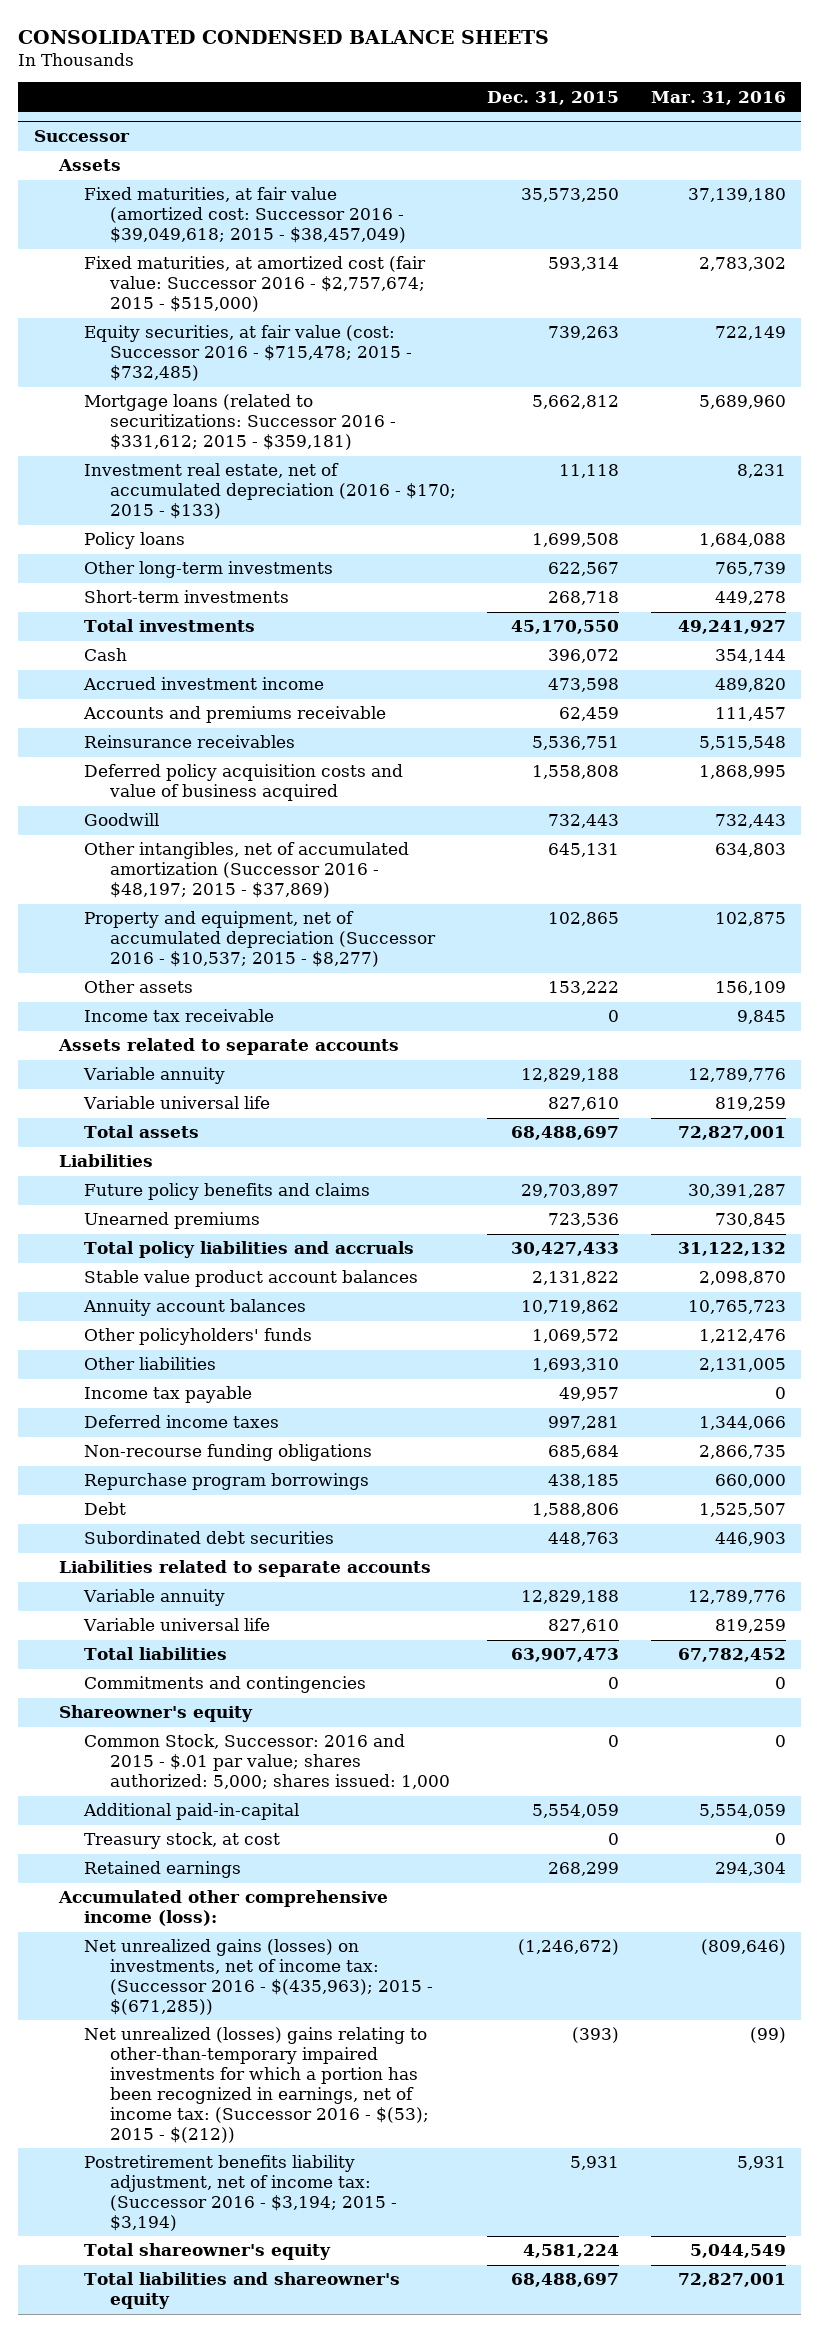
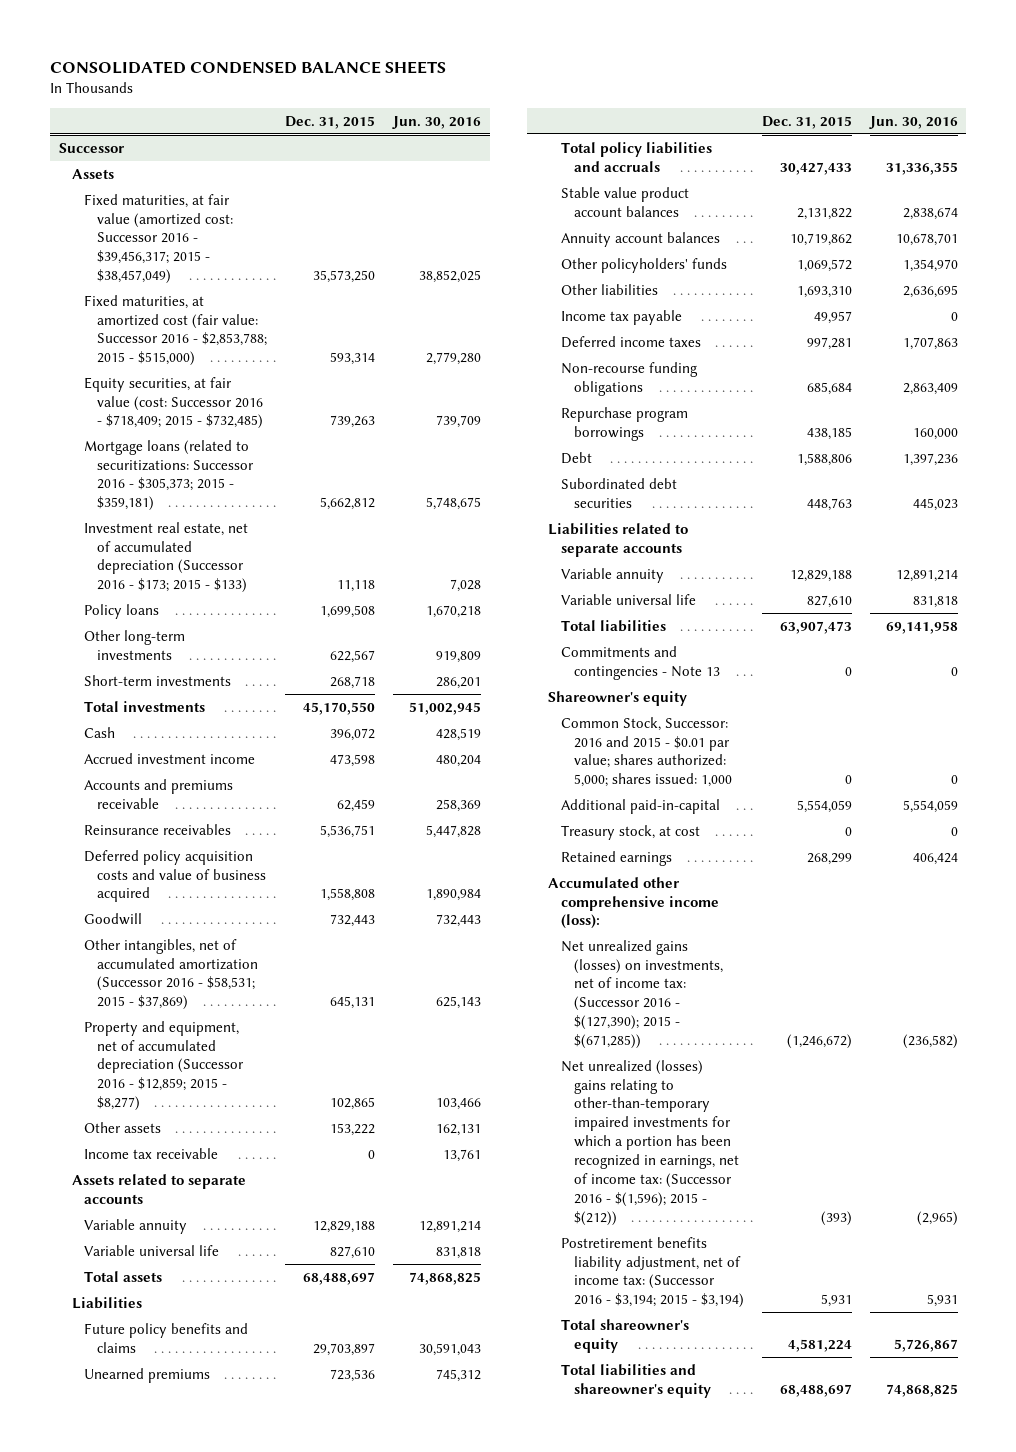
[650,90,786,105] Mar. 31, 2016 -> none
none -> [391,116,481,130] Jun. 30, 2016
[84,187,406,244] Fixed maturities, at fair value (amortized cost: Successor 2016 - $39,049,618; 2015 - $38,457,049) -> [84,193,233,285] Fixed maturities, at fair value (amortized cost: Successor 2016 - $39,456,317; 2015 - $38,457,049)
[84,256,427,313] Fixed maturities, at amortized cost (fair value: Successor 2016 - $2,757,674; 2015 - $515,000) -> [84,294,267,367] Fixed maturities, at amortized cost (fair value: Successor 2016 - $2,853,788; 2015 - $515,000)
[84,325,412,382] Equity securities, at fair value (cost: Successor 2016 - $715,478; 2015 - $732,485) -> [84,376,263,430] Equity securities, at fair value (cost: Successor 2016 - $718,409; 2015 - $732,485)
[84,394,396,451] Mortgage loans (related to securitizations: Successor 2016 - $331,612; 2015 - $359,181) -> [84,439,254,512] Mortgage loans (related to securitizations: Successor 2016 - $305,373; 2015 - $359,181)
[84,463,456,520] Investment real estate, net of accumulated depreciation (2016 - $170; 2015 - $133) -> [84,521,249,594] Investment real estate, net of accumulated depreciation (Successor 2016 - $173; 2015 - $133)
[84,842,410,899] Other intangibles, net of accumulated amortization (Successor 2016 - $48,197; 2015 - $37,869) -> [84,938,258,1011] Other intangibles, net of accumulated amortization (Successor 2016 - $58,531; 2015 - $37,869)
[84,911,436,968] Property and equipment, net of accumulated depreciation (Successor 2016 - $10,537; 2015 - $8,277) -> [84,1020,244,1112] Property and equipment, net of accumulated depreciation (Successor 2016 - $12,859; 2015 - $8,277)
[84,1676,367,1694] Commitments and contingencies -> [561,645,720,680] Commitments and contingencies - Note 13
[84,1734,450,1790] Common Stock, Successor: 2016 and 2015 - $.01 par value; shares authorized: 5,000; shares issued: 1,000 -> [561,716,732,788] Common Stock, Successor: 2016 and 2015 - $0.01 par value; shares authorized: 5,000; shares issued: 1,000
[84,1939,433,2016] Net unrealized gains (losses) on investments, net of income tax: (Successor 2016 - $(435,963); 2015 - $(671,285)) -> [561,939,723,1050] Net unrealized gains (losses) on investments, net of income tax: (Successor 2016 - $(127,390); 2015 - $(671,285))
[84,2027,429,2143] Net unrealized (losses) gains relating to other-than-temporary impaired investments for which a portion has been recognized in earnings, net of income tax: (Successor 2016 - $(53); 2015 - $(212)) -> [561,1059,739,1226] Net unrealized (losses) gains relating to other-than-temporary impaired investments for which a portion has been recognized in earnings, net of income tax: (Successor 2016 - $(1,596); 2015 - $(212))

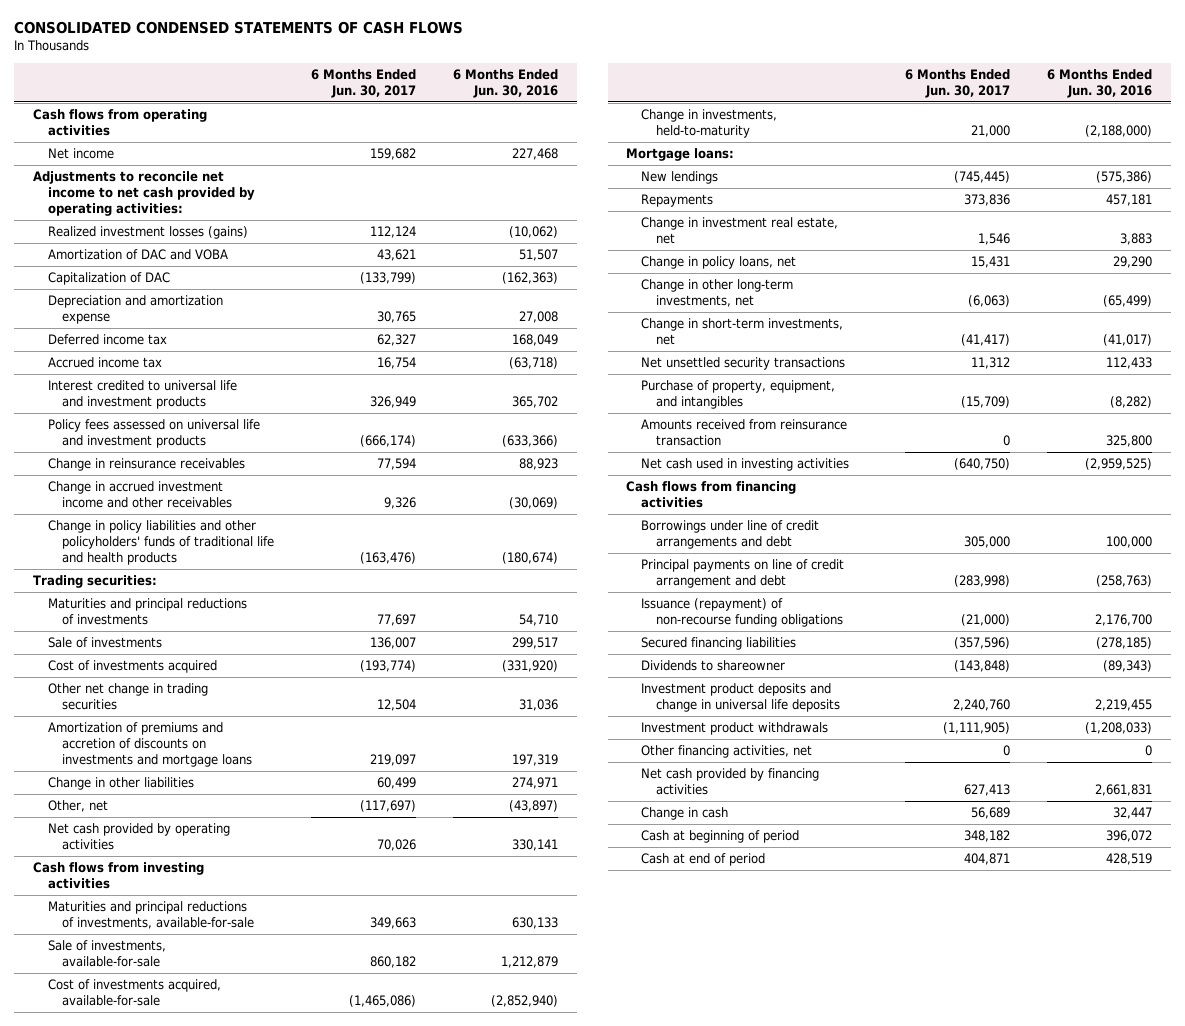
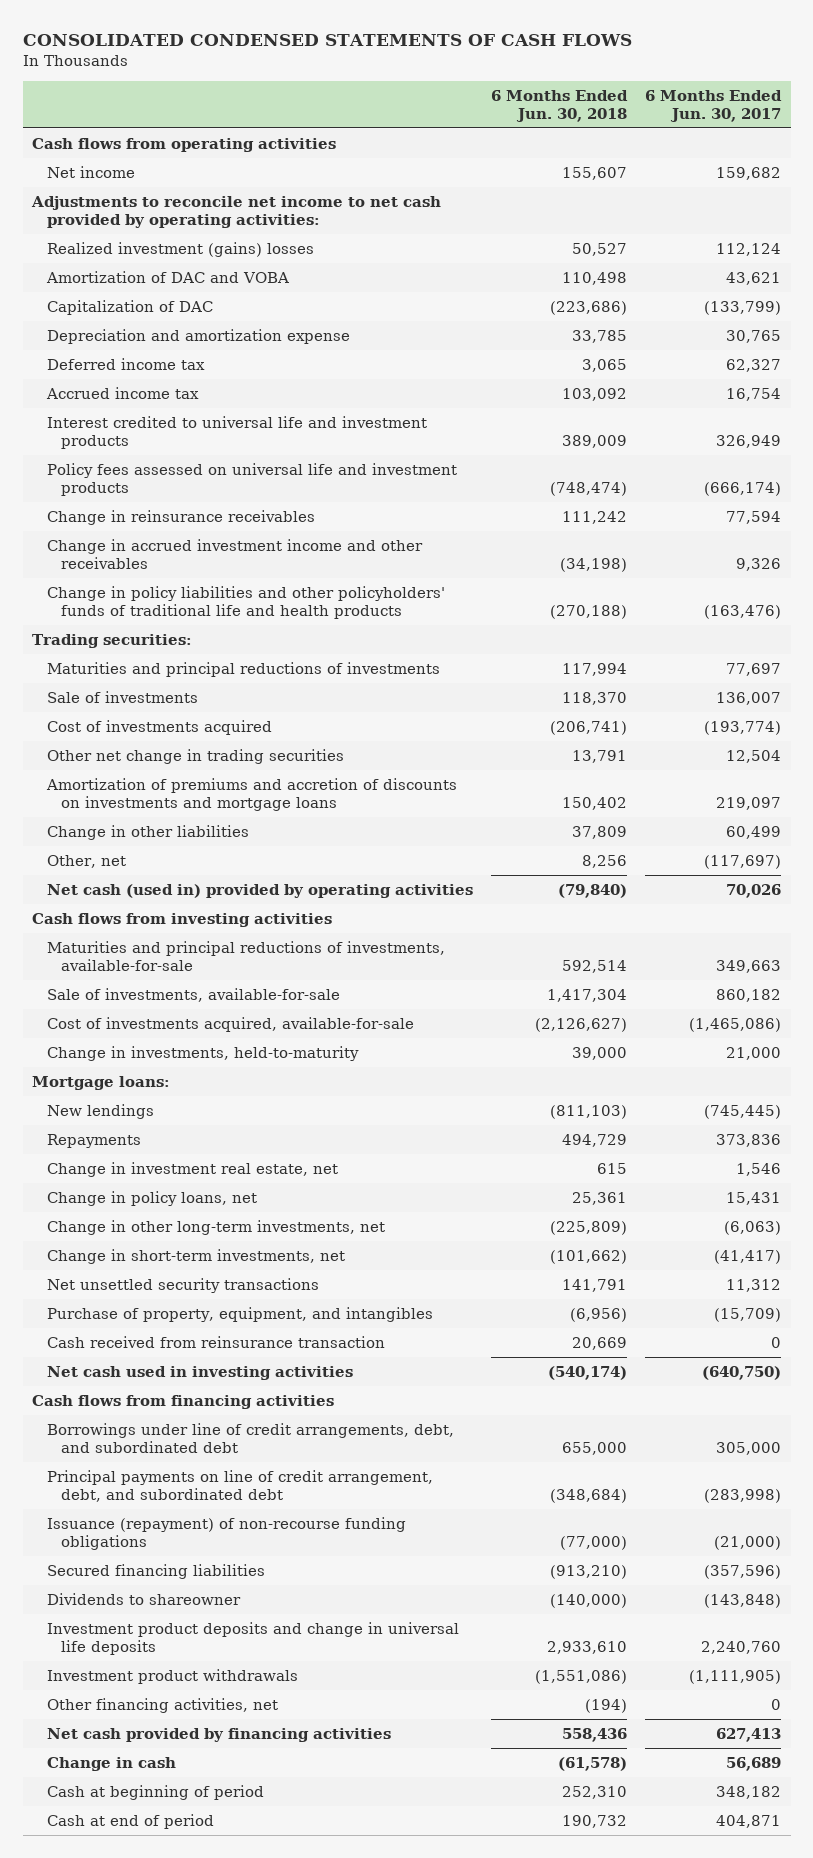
[453,68,559,98] 6 Months Ended Jun. 30, 2016 -> none
none -> [491,89,629,122] 6 Months Ended Jun. 30, 2018
[47,226,248,240] Realized investment losses (gains) -> [46,241,314,257] Realized investment (gains) losses
[47,823,230,850] Net cash provided by operating activities -> [46,883,473,898] Net cash (used in) provided by operating activities
[641,419,848,446] Amounts received from reinsurance transaction -> [46,1335,385,1348] Cash received from reinsurance transaction
[641,520,820,549] Borrowings under line of credit arrangements and debt -> [46,1422,454,1453] Borrowings under line of credit arrangements, debt, and subordinated debt
[641,559,845,588] Principal payments on line of credit arrangement and debt -> [46,1469,433,1502] Principal payments on line of credit arrangement, debt, and subordinated debt

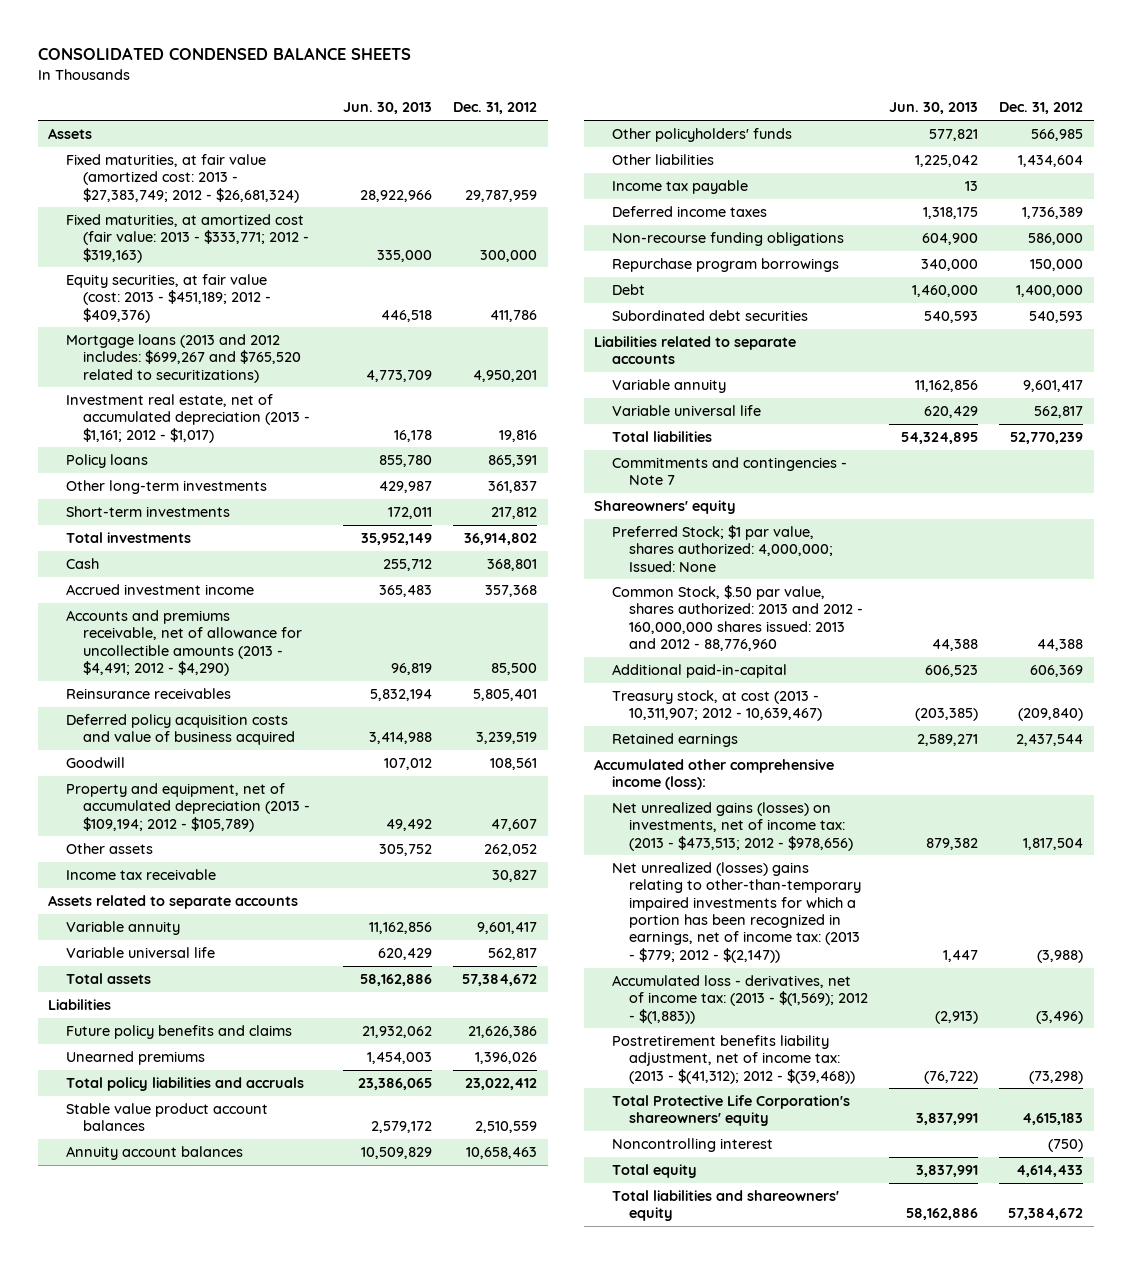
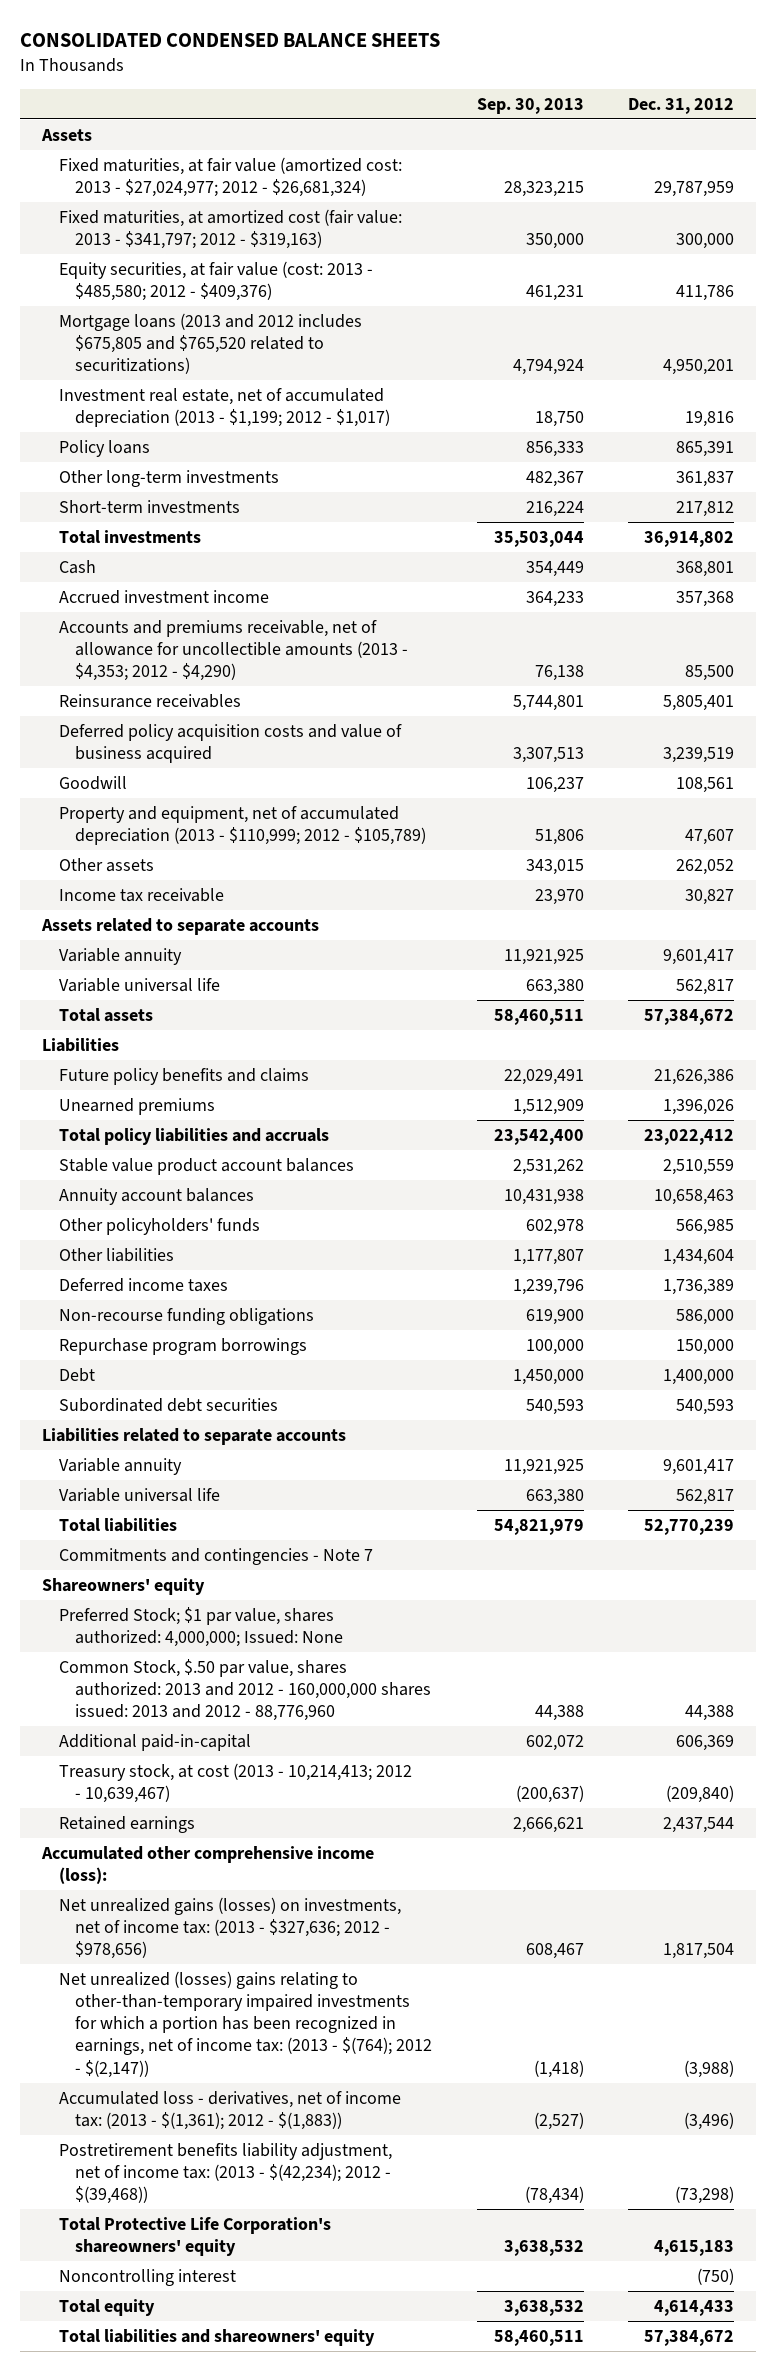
[343,102,433,115] Jun. 30, 2013 -> none
none -> [476,97,584,114] Sep. 30, 2013
[65,154,300,203] Fixed maturities, at fair value (amortized cost: 2013 - $27,383,749; 2012 - $26,681,324) -> [58,156,402,198] Fixed maturities, at fair value (amortized cost: 2013 - $27,024,977; 2012 - $26,681,324)
[65,214,310,263] Fixed maturities, at amortized cost (fair value: 2013 - $333,771; 2012 - $319,163) -> [58,208,402,250] Fixed maturities, at amortized cost (fair value: 2013 - $341,797; 2012 - $319,163)
[65,274,272,323] Equity securities, at fair value (cost: 2013 - $451,189; 2012 - $409,376) -> [58,260,373,302] Equity securities, at fair value (cost: 2013 - $485,580; 2012 - $409,376)
[65,334,302,383] Mortgage loans (2013 and 2012 includes: $699,267 and $765,520 related to securitizations) -> [58,312,362,375] Mortgage loans (2013 and 2012 includes $675,805 and $765,520 related to securitizations)
[65,394,311,443] Investment real estate, net of accumulated depreciation (2013 - $1,161; 2012 - $1,017) -> [58,387,391,428] Investment real estate, net of accumulated depreciation (2013 - $1,199; 2012 - $1,017)
[65,610,303,677] Accounts and premiums receivable, net of allowance for uncollectible amounts (2013 - $4,491; 2012 - $4,290) -> [58,619,409,682] Accounts and premiums receivable, net of allowance for uncollectible amounts (2013 - $4,353; 2012 - $4,290)
[65,783,311,832] Property and equipment, net of accumulated depreciation (2013 - $109,194; 2012 - $105,789) -> [58,805,427,846] Property and equipment, net of accumulated depreciation (2013 - $110,999; 2012 - $105,789)
[611,180,748,195] Income tax payable -> none
[611,690,823,722] Treasury stock, at cost (2013 - 10,311,907; 2012 - 10,639,467) -> [58,1762,412,1804] Treasury stock, at cost (2013 - 10,214,413; 2012 - 10,639,467)
[611,802,854,851] Net unrealized gains (losses) on investments, net of income tax: (2013 - $473,513; 2012 - $978,656) -> [58,1896,401,1960] Net unrealized gains (losses) on investments, net of income tax: (2013 - $327,636; 2012 - $978,656)
[611,862,862,963] Net unrealized (losses) gains relating to other-than-temporary impaired investments for which a portion has been recognized in earnings, net of income tax: (2013 - $779; 2012 - $(2,147)) -> [58,1970,433,2078] Net unrealized (losses) gains relating to other-than-temporary impaired investments for which a portion has been recognized in earnings, net of income tax: (2013 - $(764); 2012 - $(2,147))
[611,975,869,1024] Accumulated loss - derivatives, net of income tax: (2013 - $(1,569); 2012 - $(1,883)) -> [58,2090,401,2131] Accumulated loss - derivatives, net of income tax: (2013 - $(1,361); 2012 - $(1,883))
[611,1035,856,1084] Postretirement benefits liability adjustment, net of income tax: (2013 - $(41,312); 2012 - $(39,468)) -> [58,2142,392,2205] Postretirement benefits liability adjustment, net of income tax: (2013 - $(42,234); 2012 - $(39,468))

